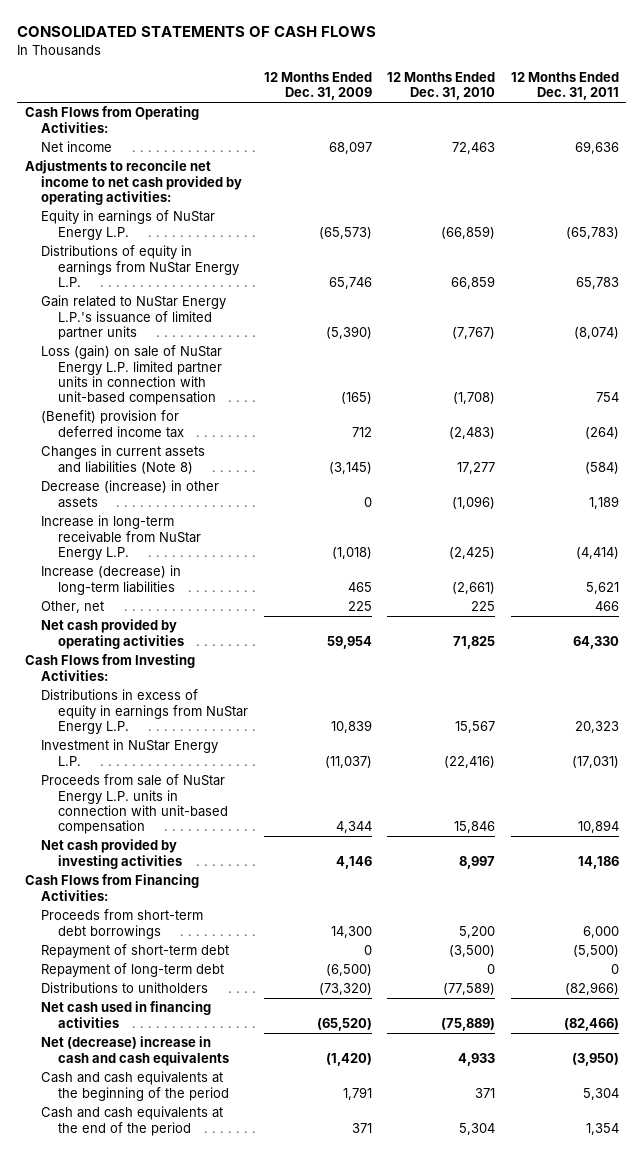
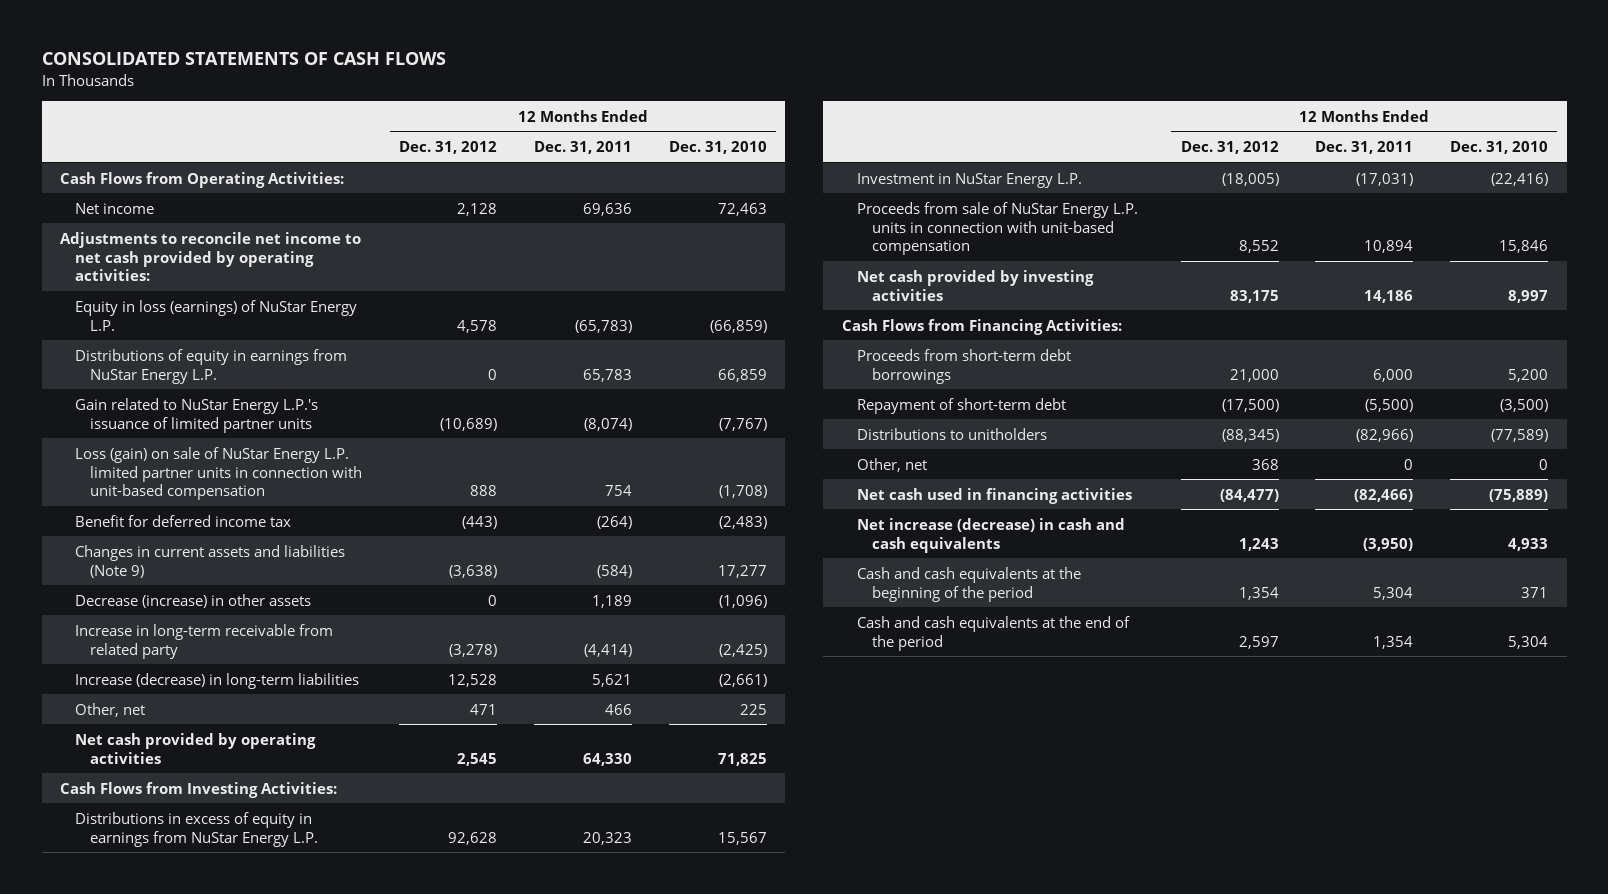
[263,72,372,101] 12 Months Ended Dec. 31, 2009 -> none
none -> [399,141,498,155] Dec. 31, 2012
[41,210,216,240] Equity in earnings of NuStar Energy L.P. -> [75,299,358,331] Equity in loss (earnings) of NuStar Energy L.P.
[41,410,185,438] (Benefit) provision for deferred income tax -> [75,514,292,527] Benefit for deferred income tax
[41,445,206,474] Changes in current assets and liabilities (Note 8) -> [75,544,346,578] Changes in current assets and liabilities (Note 9)
[41,515,202,561] Increase in long-term receivable from NuStar Energy L.P. -> [75,623,334,659] Increase in long-term receivable from related party
[41,963,225,978] Repayment of long-term debt -> none
none -> [856,457,927,472] Other, net
[41,1036,230,1066] Net (decrease) increase in cash and cash equivalents -> [856,517,1125,553] Net increase (decrease) in cash and cash equivalents

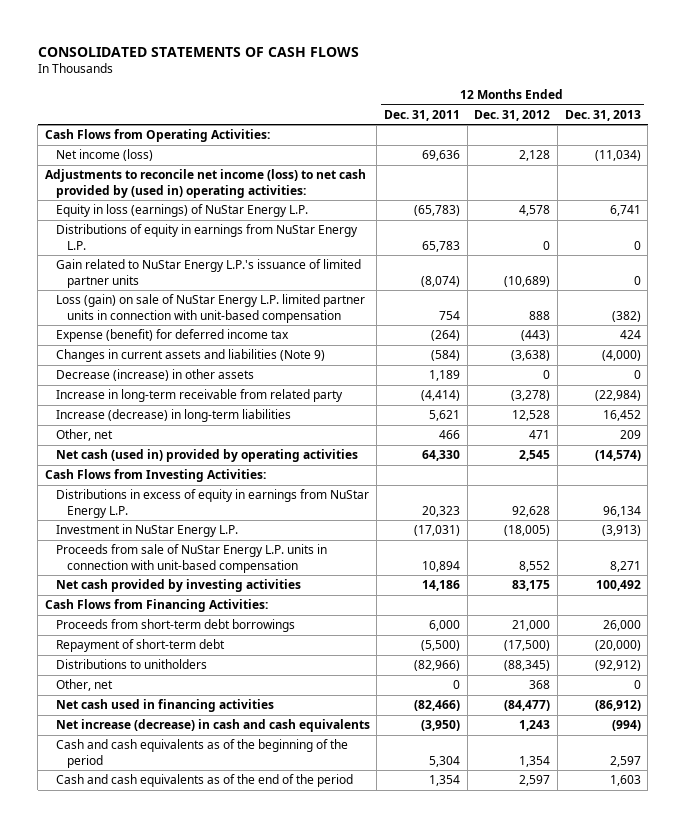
[668,141,767,155] Dec. 31, 2010 -> none
none -> [564,109,641,121] Dec. 31, 2013
[75,202,155,214] Net income -> [55,149,153,162] Net income (loss)
[60,231,362,282] Adjustments to reconcile net income to net cash provided by operating activities: -> [44,169,366,198] Adjustments to reconcile net income (loss) to net cash provided by (used in) operating activities:
[75,514,292,527] Benefit for deferred income tax -> [55,329,289,343] Expense (benefit) for deferred income tax
[75,732,317,764] Net cash provided by operating activities -> [55,449,358,463] Net cash (used in) provided by operating activities
[856,566,1081,602] Cash and cash equivalents at the beginning of the period -> [55,739,348,768] Cash and cash equivalents as of the beginning of the period
[856,615,1130,651] Cash and cash equivalents at the end of the period -> [55,774,353,788] Cash and cash equivalents as of the end of the period

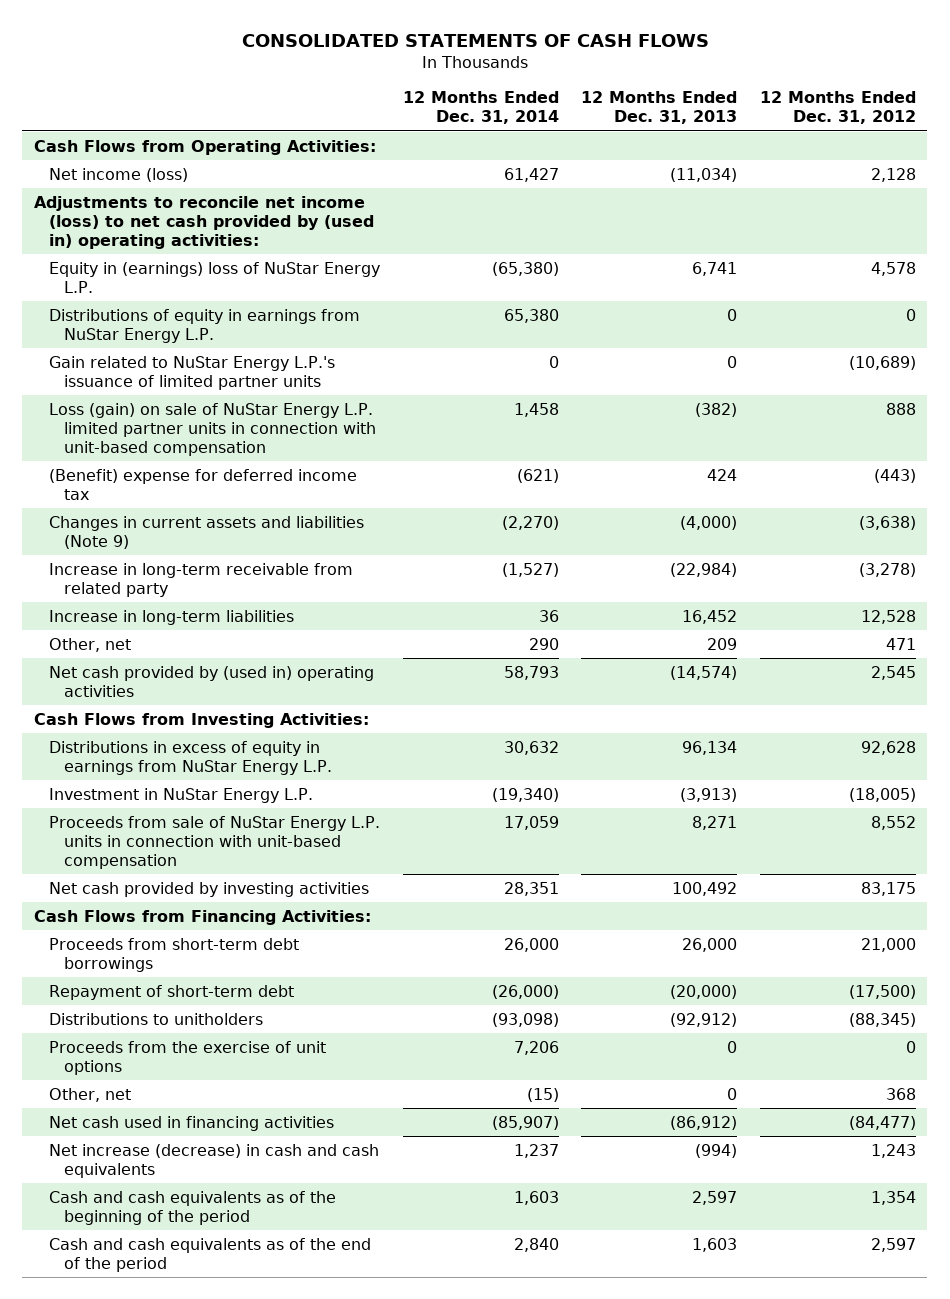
[384,109,461,121] Dec. 31, 2011 -> none
none -> [402,91,559,125] 12 Months Ended Dec. 31, 2014
[55,204,308,218] Equity in loss (earnings) of NuStar Energy L.P. -> [48,261,380,293] Equity in (earnings) loss of NuStar Energy L.P.
[55,329,289,343] Expense (benefit) for deferred income tax -> [48,468,357,500] (Benefit) expense for deferred income tax
[55,369,254,382] Decrease (increase) in other assets -> none
[55,409,291,423] Increase (decrease) in long-term liabilities -> [48,609,294,625] Increase in long-term liabilities
[55,449,358,463] Net cash (used in) provided by operating activities -> [48,665,374,697] Net cash provided by (used in) operating activities
none -> [48,1040,326,1075] Proceeds from the exercise of unit options

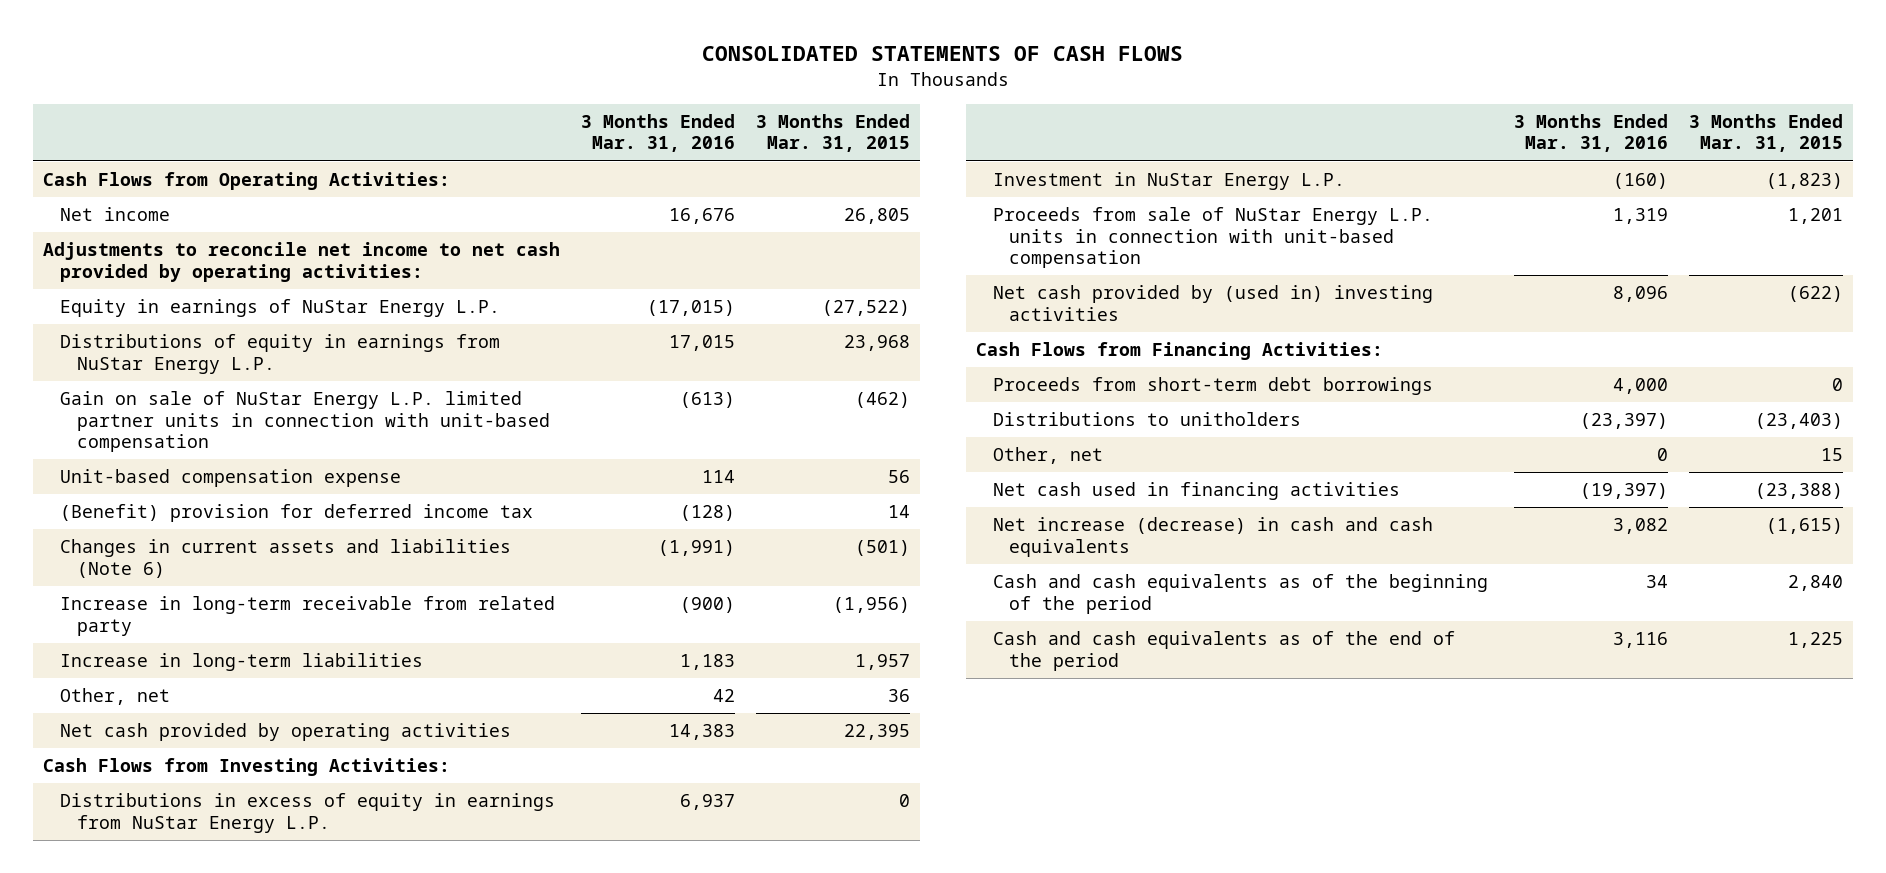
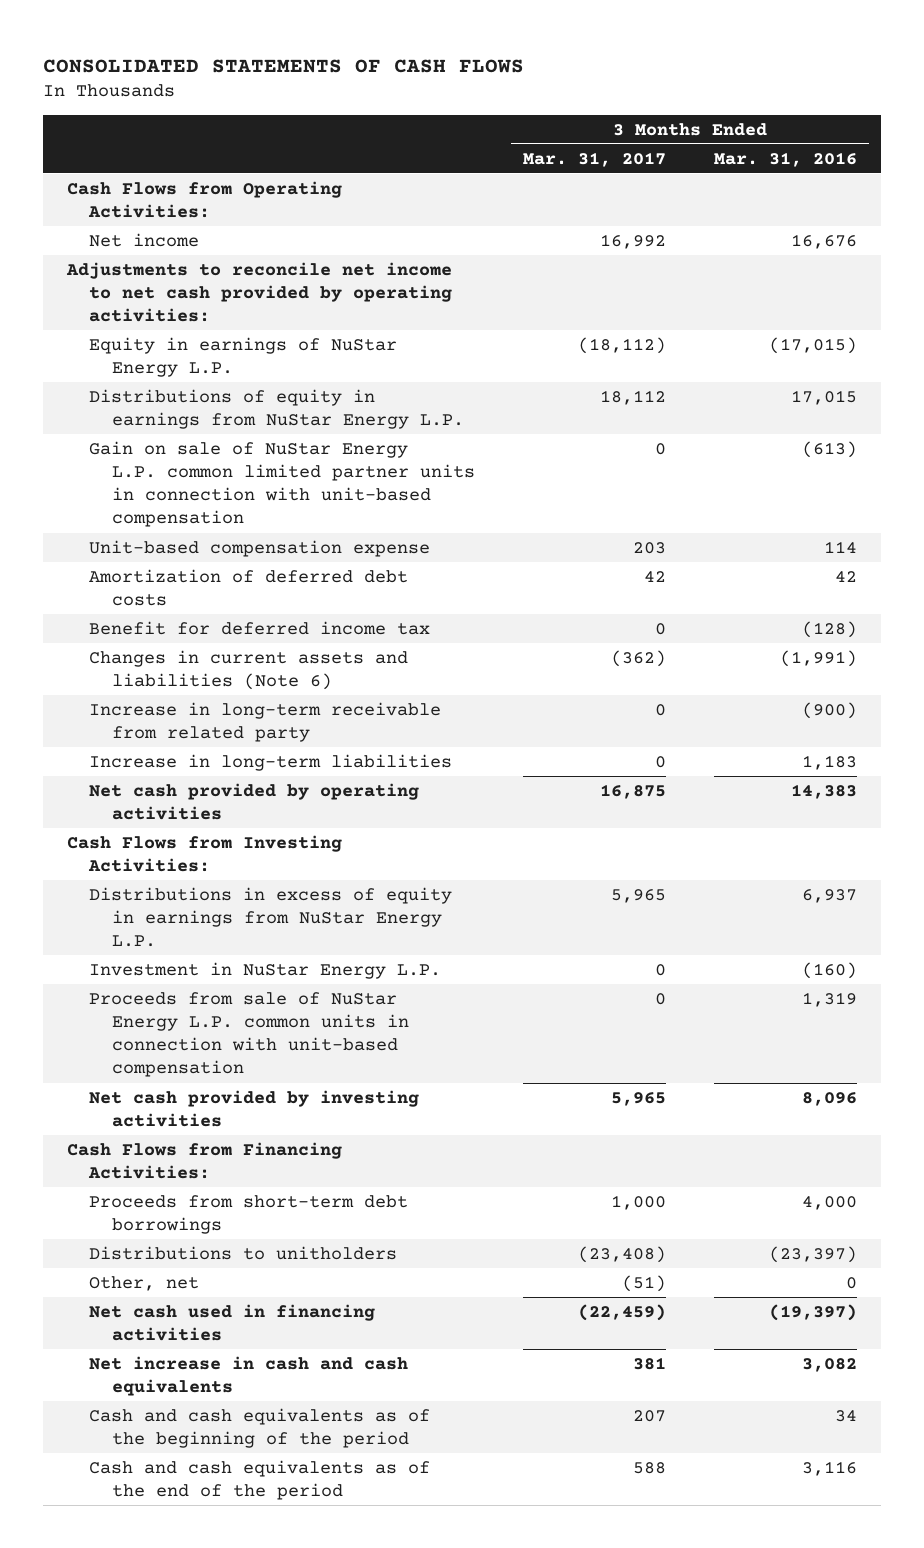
[755,113,910,153] 3 Months Ended Mar. 31, 2015 -> none
none -> [522,151,666,167] Mar. 31, 2017
[60,391,550,453] Gain on sale of NuStar Energy L.P. limited partner units in connection with unit-based compensation -> [89,440,475,528] Gain on sale of NuStar Energy L.P. common limited partner units in connection with unit-based compensation
none -> [89,568,409,607] Amortization of deferred debt costs
[60,504,534,523] (Benefit) provision for deferred income tax -> [89,620,431,635] Benefit for deferred income tax
[60,688,171,706] Other, net -> none
[992,207,1433,269] Proceeds from sale of NuStar Energy L.P. units in connection with unit-based compensation -> [89,991,409,1078] Proceeds from sale of NuStar Energy L.P. common units in connection with unit-based compensation
[992,285,1433,321] Net cash provided by (used in) investing activities -> [89,1089,420,1128] Net cash provided by investing activities
[992,517,1433,557] Net increase (decrease) in cash and cash equivalents -> [89,1355,409,1397] Net increase in cash and cash equivalents

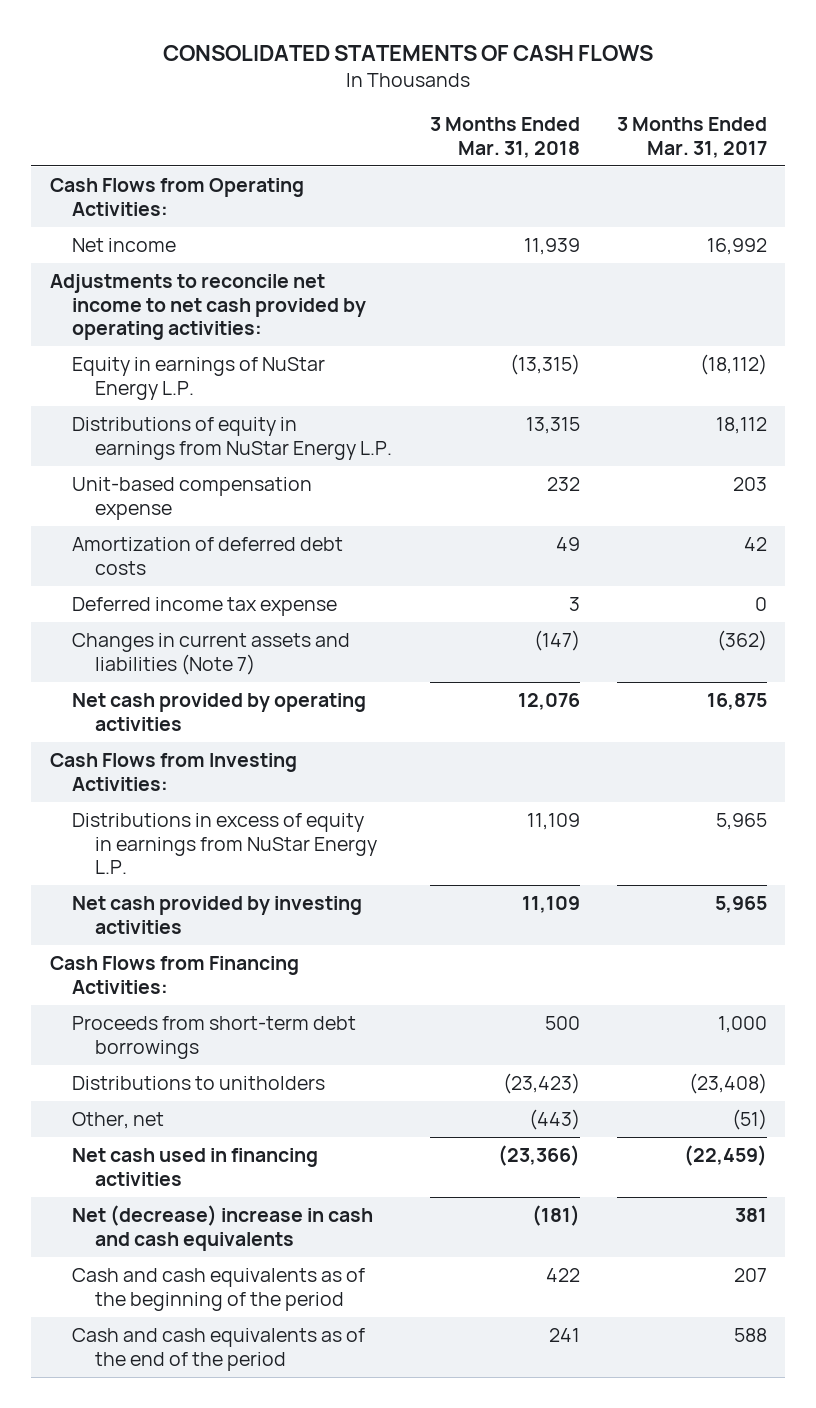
[714,151,858,167] Mar. 31, 2016 -> none
none -> [429,117,580,158] 3 Months Ended Mar. 31, 2018
[89,440,475,528] Gain on sale of NuStar Energy L.P. common limited partner units in connection with unit-based compensation -> none
[89,701,442,743] Increase in long-term receivable from related party -> none
[89,753,453,771] Increase in long-term liabilities -> none
[89,620,431,635] Benefit for deferred income tax -> [72,597,338,617] Deferred income tax expense
[89,649,409,691] Changes in current assets and liabilities (Note 6) -> [72,633,351,675] Changes in current assets and liabilities (Note 7)
[89,961,442,979] Investment in NuStar Energy L.P. -> none
[89,991,409,1078] Proceeds from sale of NuStar Energy L.P. common units in connection with unit-based compensation -> none
[89,1355,409,1397] Net increase in cash and cash equivalents -> [72,1205,374,1251] Net (decrease) increase in cash and cash equivalents

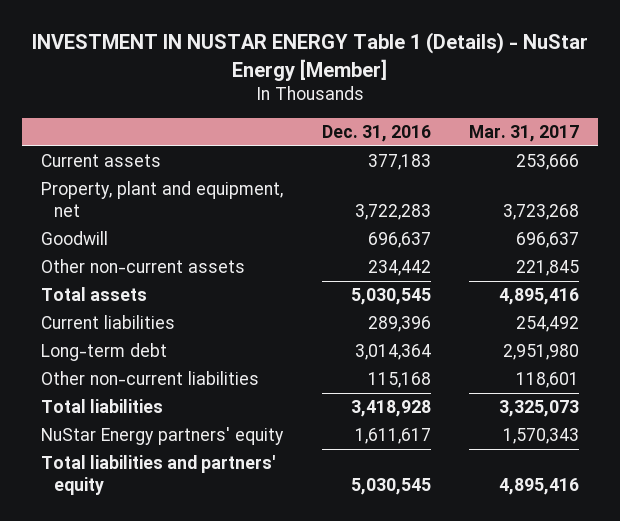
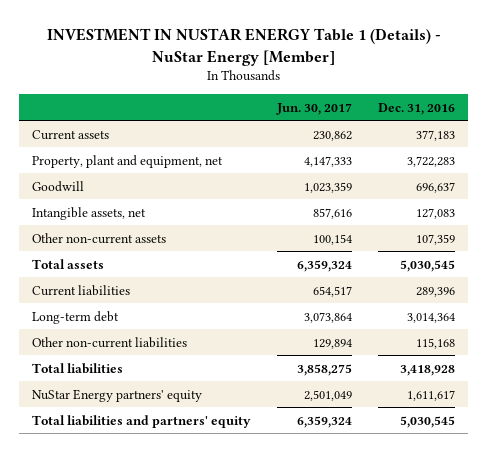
[468,125,579,143] Mar. 31, 2017 -> none
none -> [276,102,353,115] Jun. 30, 2017
none -> [32,206,147,220] Intangible assets, net
[367,260,431,277] 234,442 -> [415,233,455,245] 107,359

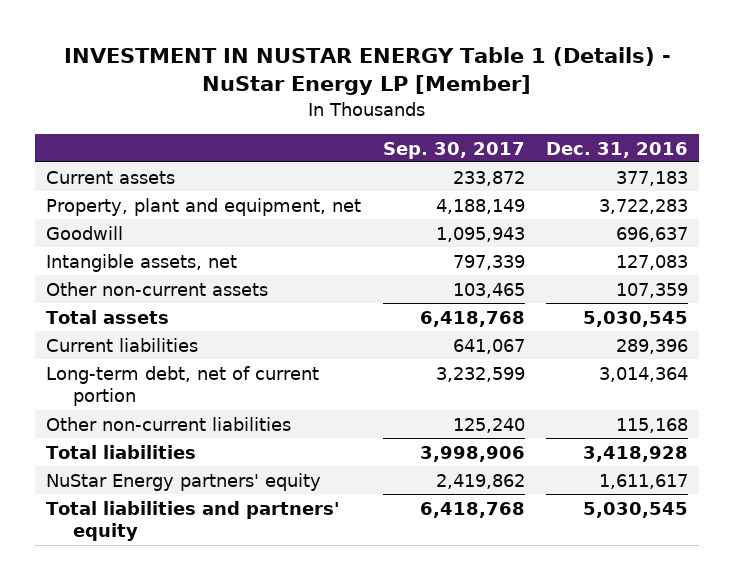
[46,28,441,66] INVESTMENT IN NUSTAR ENERGY Table 1 (Details) - NuStar Energy [Member] -> [64,47,672,96] INVESTMENT IN NUSTAR ENERGY Table 1 (Details) - NuStar Energy LP [Member]
[276,102,353,115] Jun. 30, 2017 -> none
none -> [382,141,525,159] Sep. 30, 2017
[32,310,120,324] Long-term debt -> [46,365,320,407] Long-term debt, net of current portion

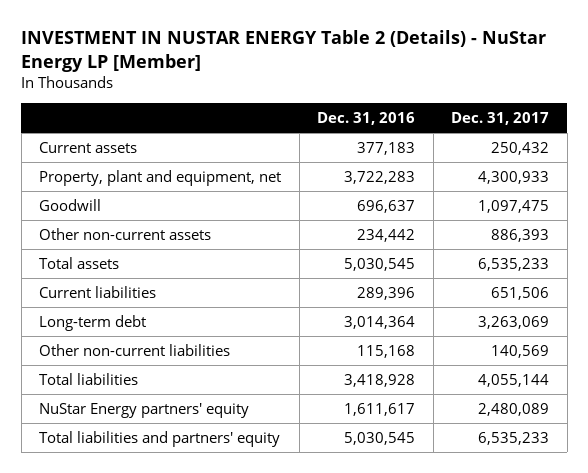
[64,47,672,96] INVESTMENT IN NUSTAR ENERGY Table 1 (Details) - NuStar Energy LP [Member] -> [21,30,547,72] INVESTMENT IN NUSTAR ENERGY Table 2 (Details) - NuStar Energy LP [Member]
[382,141,525,159] Sep. 30, 2017 -> none
none -> [451,112,550,126] Dec. 31, 2017
[46,253,238,272] Intangible assets, net -> none
[616,282,689,298] 107,359 -> [357,228,416,242] 234,442
[46,365,320,407] Long-term debt, net of current portion -> [39,314,147,331] Long-term debt

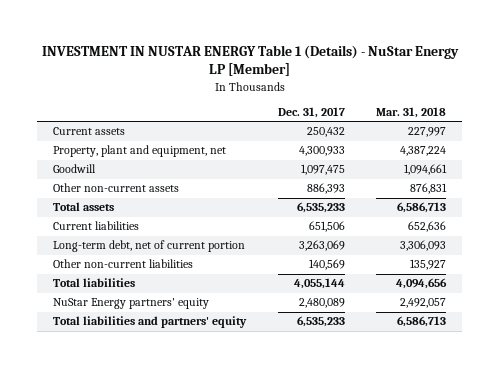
[21,30,547,72] INVESTMENT IN NUSTAR ENERGY Table 2 (Details) - NuStar Energy LP [Member] -> [41,44,459,77] INVESTMENT IN NUSTAR ENERGY Table 1 (Details) - NuStar Energy LP [Member]
[317,112,416,126] Dec. 31, 2016 -> none
none -> [376,107,447,119] Mar. 31, 2018
[39,314,147,331] Long-term debt -> [53,240,246,253] Long-term debt, net of current portion

